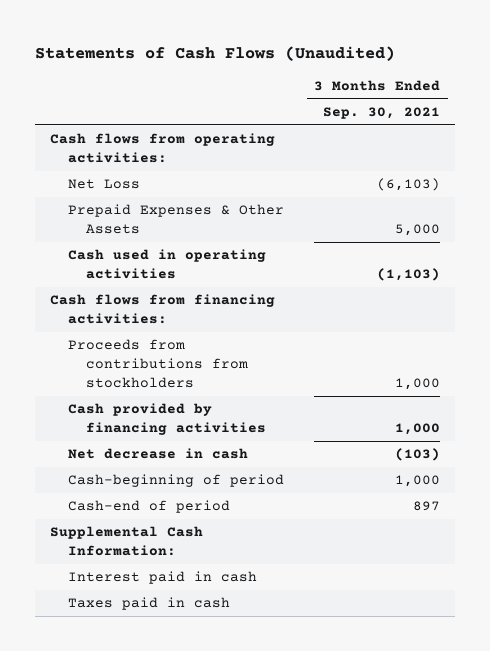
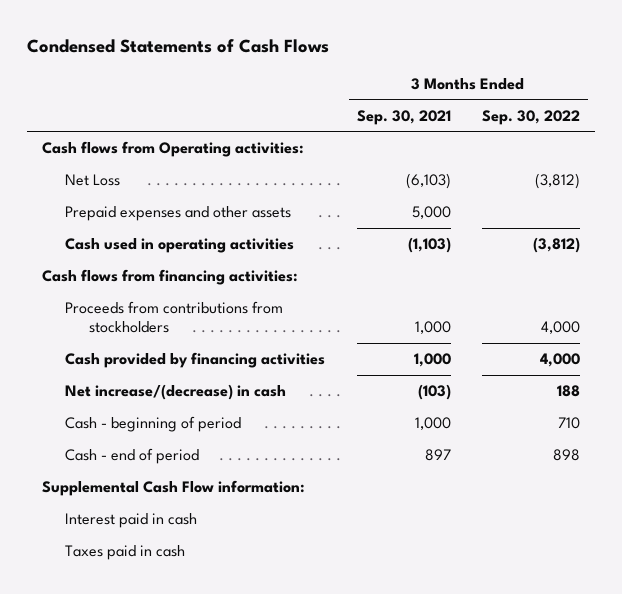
[34,45,395,61] Statements of Cash Flows (Unaudited) -> [26,38,329,53] Condensed Statements of Cash Flows
none -> [481,109,580,125] Sep. 30, 2022
[49,133,275,164] Cash flows from operating activities: -> [42,141,305,158] Cash flows from Operating activities:
[68,204,285,235] Prepaid Expenses & Other Assets -> [65,206,292,222] Prepaid expenses and other assets
[68,448,249,460] Net decrease in cash -> [65,384,287,401] Net increase/(decrease) in cash
[68,474,285,488] Cash-beginning of period -> [65,416,242,433] Cash - beginning of period
[68,500,231,514] Cash-end of period -> [65,448,200,465] Cash - end of period
[49,526,203,557] Supplemental Cash Information: -> [42,480,306,497] Supplemental Cash Flow information:

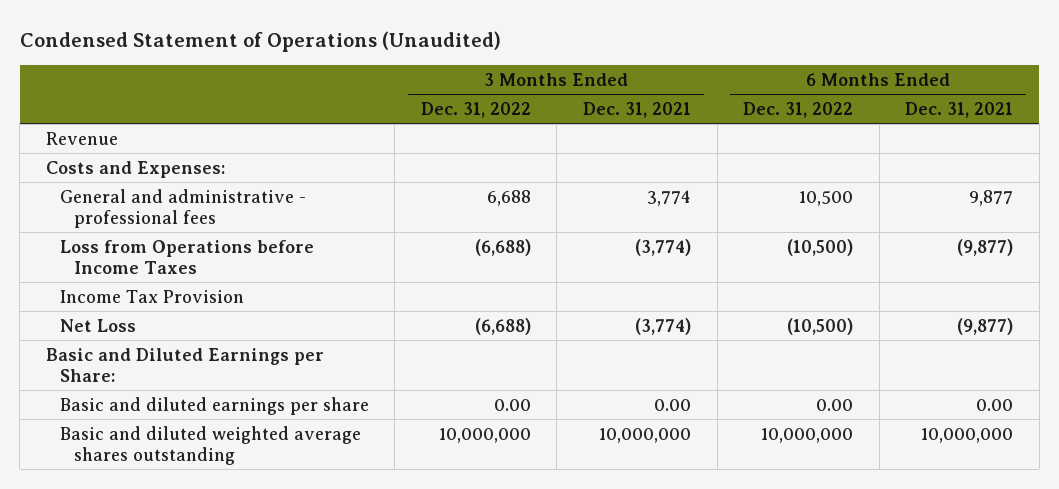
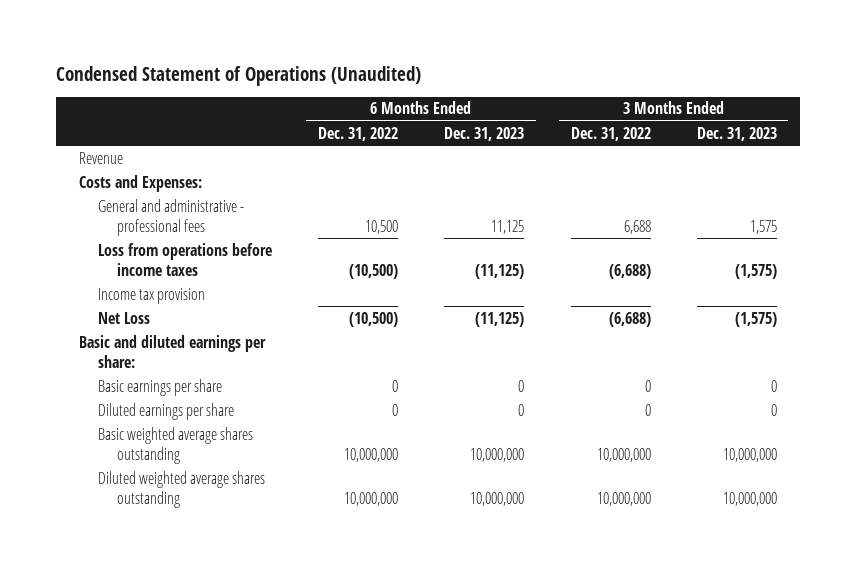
[582,101,691,118] Dec. 31, 2021 -> none
[905,101,1014,118] Dec. 31, 2021 -> none
none -> [444,126,525,141] Dec. 31, 2023
none -> [696,126,777,141] Dec. 31, 2023
[59,239,314,275] Loss from Operations before Income Taxes -> [97,242,272,277] Loss from operations before income taxes
[59,289,244,303] Income Tax Provision -> [97,287,205,304] Income tax provision
[45,347,324,383] Basic and Diluted Earnings per Share: -> [78,334,266,369] Basic and diluted earnings per share:
[59,396,369,415] Basic and diluted earnings per share -> [97,378,222,396] Basic earnings per share
[493,398,531,411] 0.00 -> [644,379,651,392] 0
[816,398,854,411] 0.00 -> [392,379,399,392] 0
none -> [97,402,234,420] Diluted earnings per share
[59,425,361,466] Basic and diluted weighted average shares outstanding -> [97,426,253,465] Basic weighted average shares outstanding
none -> [97,470,265,509] Diluted weighted average shares outstanding

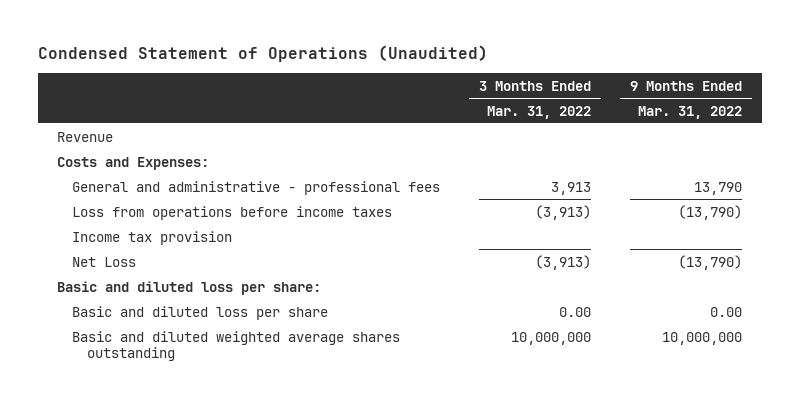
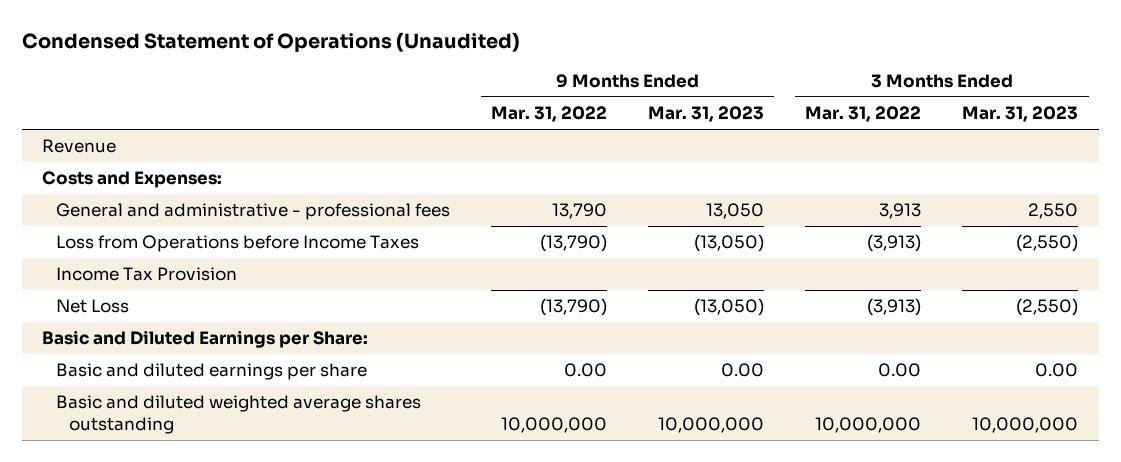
none -> [648,106,765,123] Mar. 31, 2023
none -> [962,106,1079,123] Mar. 31, 2023
[72,205,393,220] Loss from operations before income taxes -> [55,235,419,253] Loss from Operations before Income Taxes
[72,230,233,245] Income tax provision -> [55,267,237,282] Income Tax Provision
[57,280,322,295] Basic and diluted loss per share: -> [42,330,369,349] Basic and Diluted Earnings per Share:
[72,305,329,320] Basic and diluted loss per share -> [55,363,367,381] Basic and diluted earnings per share

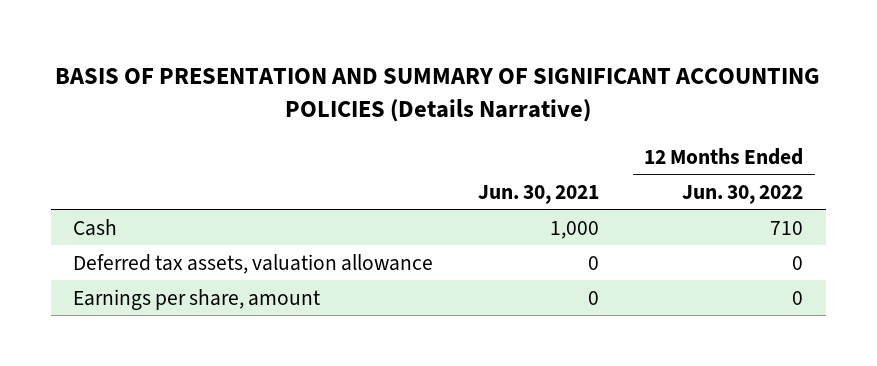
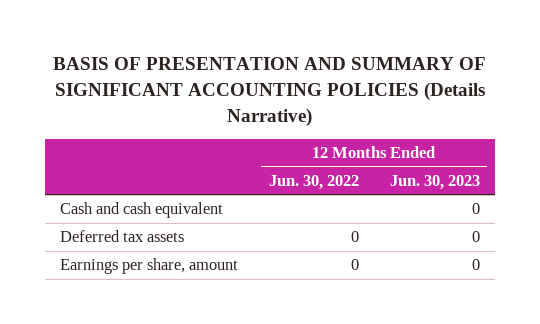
[478,184,600,204] Jun. 30, 2021 -> none
none -> [389,174,480,190] Jun. 30, 2023
[73,218,118,236] Cash -> none
none -> [59,202,223,219] Cash and cash equivalent
[73,253,434,274] Deferred tax assets, valuation allowance -> [59,230,184,243] Deferred tax assets

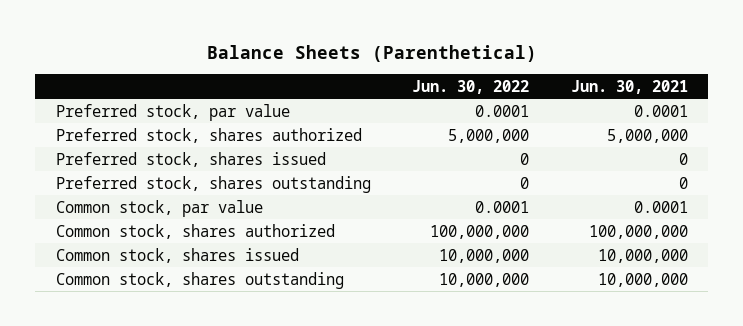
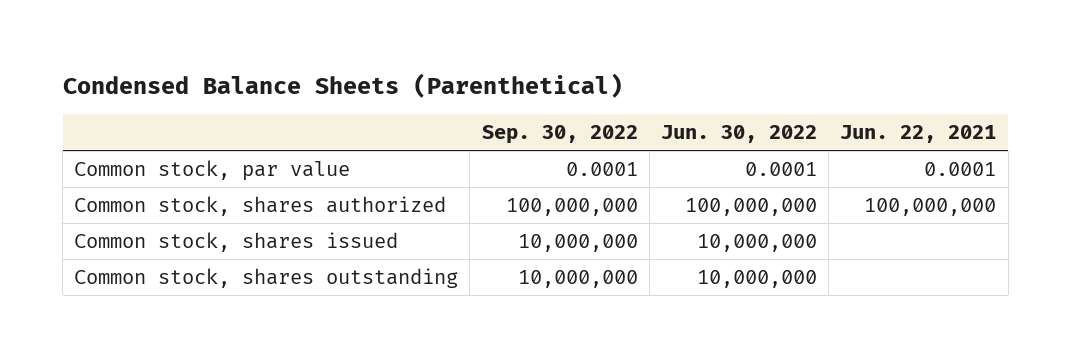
[206,44,537,62] Balance Sheets (Parenthetical) -> [62,72,623,98] Condensed Balance Sheets (Parenthetical)
[570,79,688,94] Jun. 30, 2021 -> none
none -> [481,125,638,145] Sep. 30, 2022
none -> [840,125,997,144] Jun. 22, 2021
[55,103,290,121] Preferred stock, par value -> none
[55,127,362,143] Preferred stock, shares authorized -> none
[55,151,326,167] Preferred stock, shares issued -> none
[55,175,371,193] Preferred stock, shares outstanding -> none

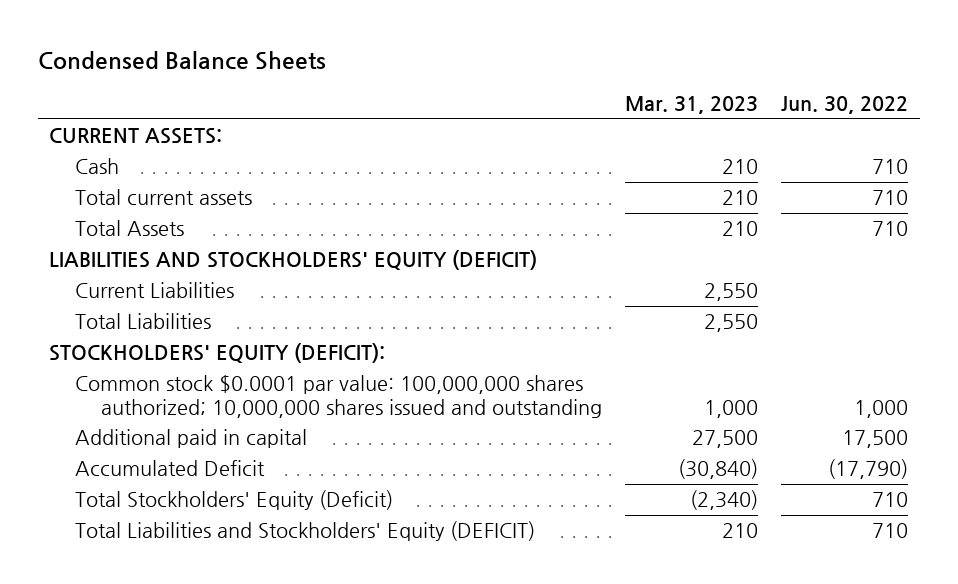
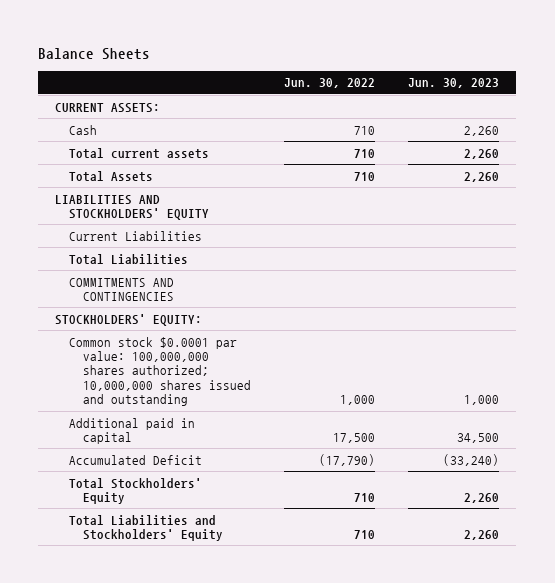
[37,51,326,71] Condensed Balance Sheets -> [38,48,151,61] Balance Sheets
[625,96,759,115] Mar. 31, 2023 -> none
none -> [408,78,500,89] Jun. 30, 2023
[49,250,538,271] LIABILITIES AND STOCKHOLDERS' EQUITY (DEFICIT) -> [55,194,210,221] LIABILITIES AND STOCKHOLDERS' EQUITY
none -> [69,277,175,302] COMMITMENTS AND CONTINGENCIES
[49,343,386,364] STOCKHOLDERS' EQUITY (DEFICIT): -> [55,313,203,326] STOCKHOLDERS' EQUITY:
[75,490,394,511] Total Stockholders' Equity (Deficit) -> [69,477,203,505] Total Stockholders' Equity
[75,521,536,542] Total Liabilities and Stockholders' Equity (DEFICIT) -> [69,514,223,542] Total Liabilities and Stockholders' Equity

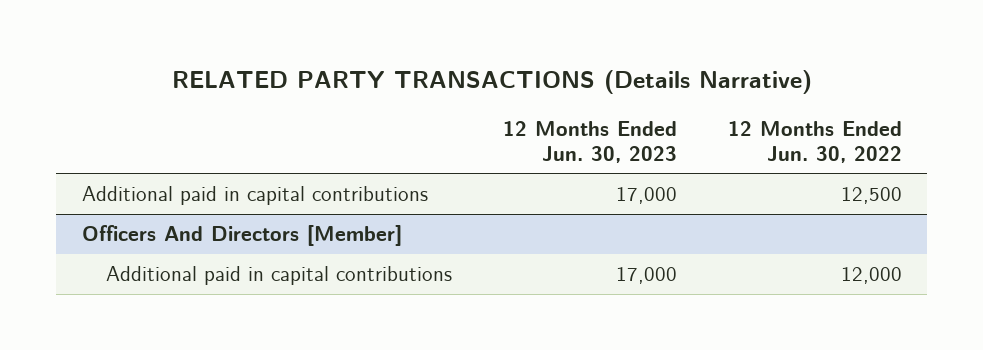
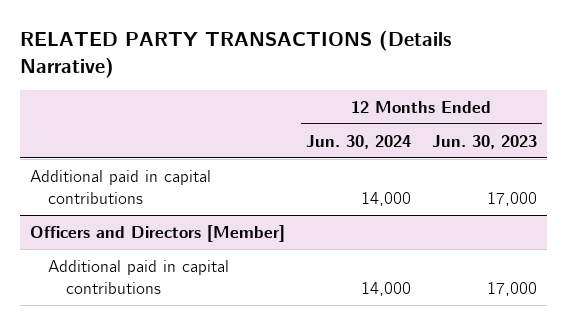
[727,120,902,163] 12 Months Ended Jun. 30, 2022 -> none
none -> [306,134,412,149] Jun. 30, 2024
[81,225,402,247] Officers And Directors [Member] -> [30,224,286,242] Officers and Directors [Member]

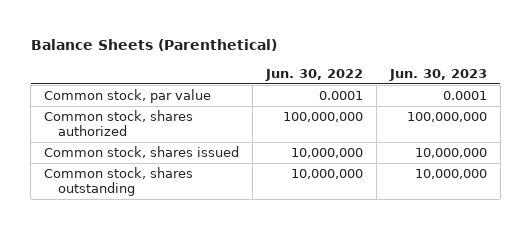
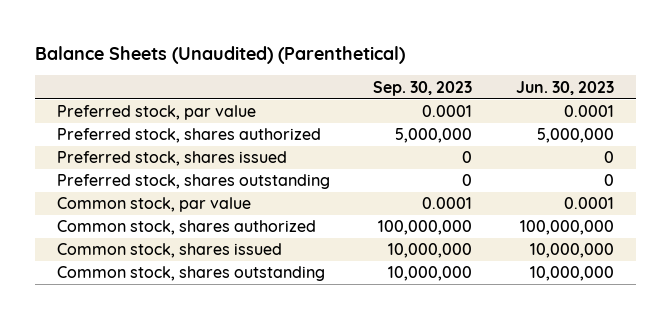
[30,39,277,52] Balance Sheets (Parenthetical) -> [35,45,406,64] Balance Sheets (Unaudited) (Parenthetical)
[265,68,364,81] Jun. 30, 2022 -> none
none -> [373,80,473,96] Sep. 30, 2023
none -> [56,105,256,121] Preferred stock, par value
none -> [56,128,321,144] Preferred stock, shares authorized
none -> [56,151,287,167] Preferred stock, shares issued
none -> [56,174,330,190] Preferred stock, shares outstanding

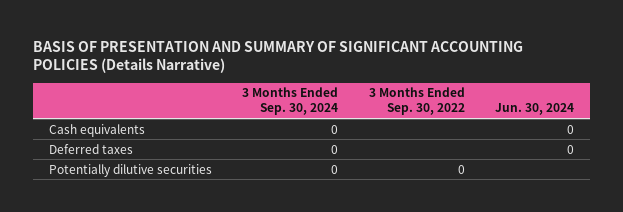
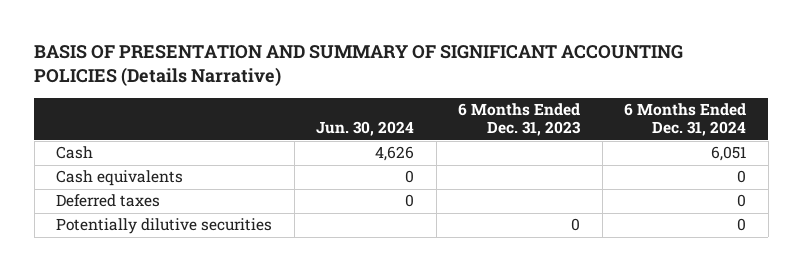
[242,87,339,116] 3 Months Ended Sep. 30, 2024 -> none
[368,87,465,116] 3 Months Ended Sep. 30, 2022 -> none
none -> [458,102,582,137] 6 Months Ended Dec. 31, 2023
none -> [624,102,747,137] 6 Months Ended Dec. 31, 2024
none -> [56,146,94,160] Cash

